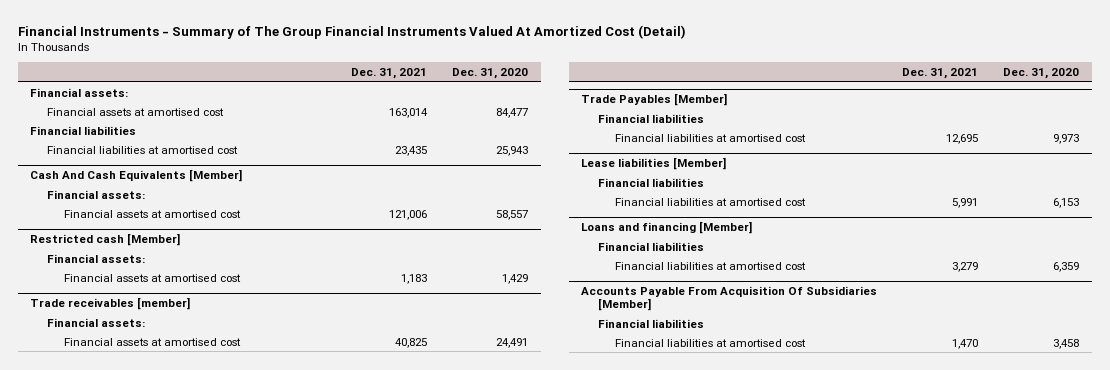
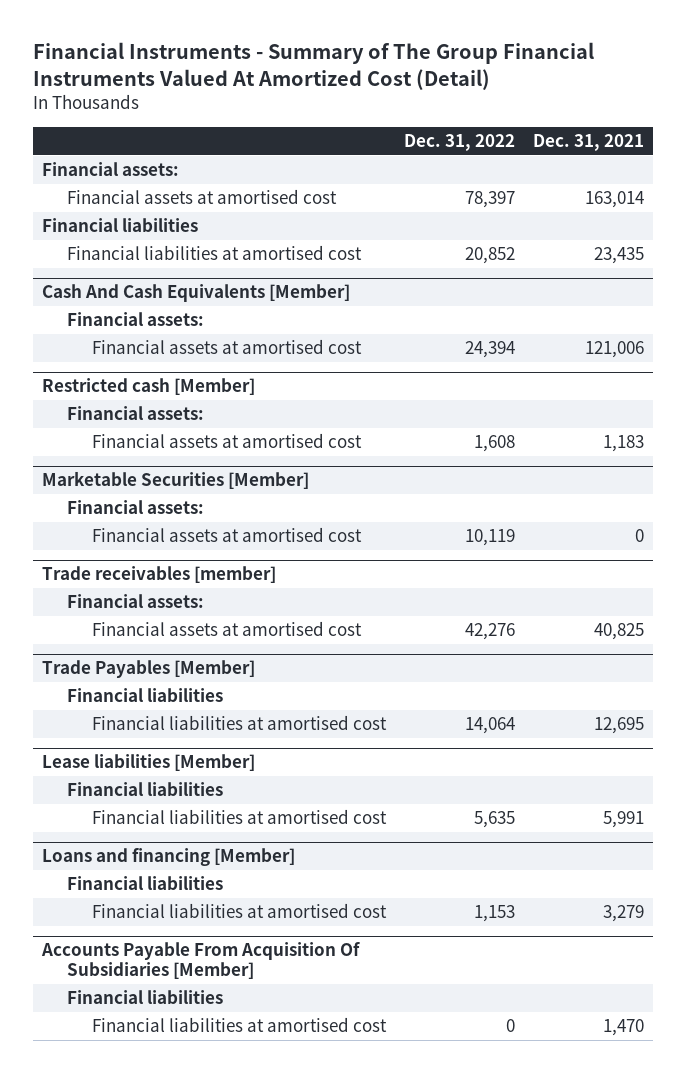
[452,68,529,80] Dec. 31, 2020 -> none
none -> [404,133,516,151] Dec. 31, 2022
none -> [41,471,309,490] Marketable Securities [Member]
none -> [66,500,204,515] Financial assets:
none -> [92,527,363,543] Financial assets at amortised cost

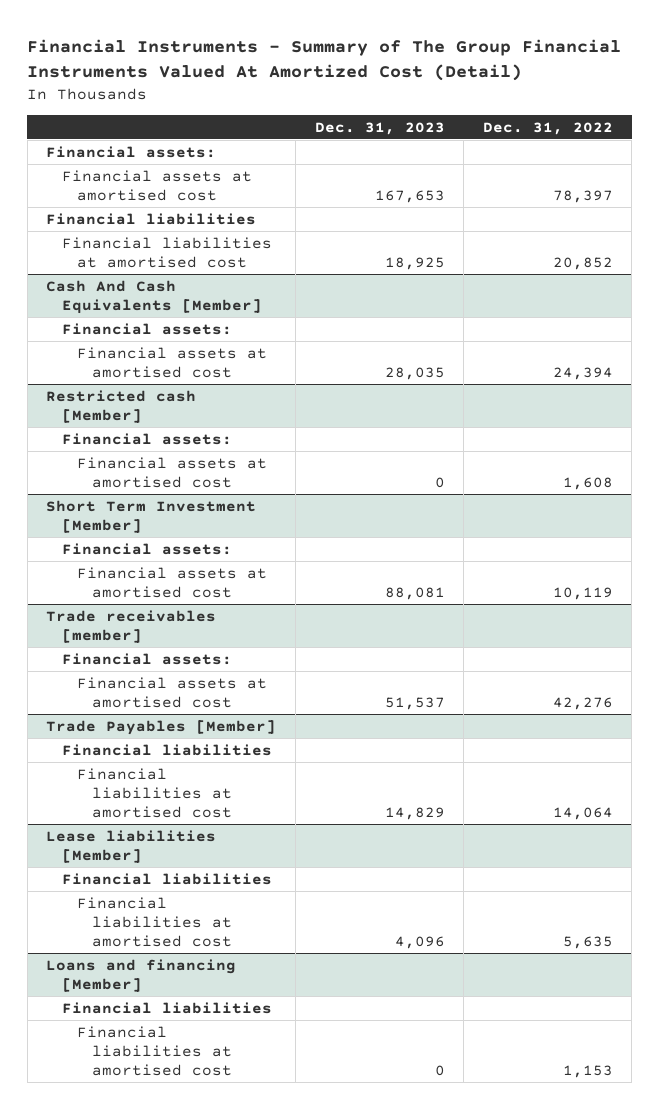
[532,133,644,151] Dec. 31, 2021 -> none
none -> [314,121,445,135] Dec. 31, 2023
[41,471,309,490] Marketable Securities [Member] -> none
none -> [46,499,257,533] Short Term Investment [Member]
[40,942,360,980] Accounts Payable From Acquisition Of Subsidiaries [Member] -> none
[66,990,223,1005] Financial liabilities -> none
[92,1017,388,1033] Financial liabilities at amortised cost -> none

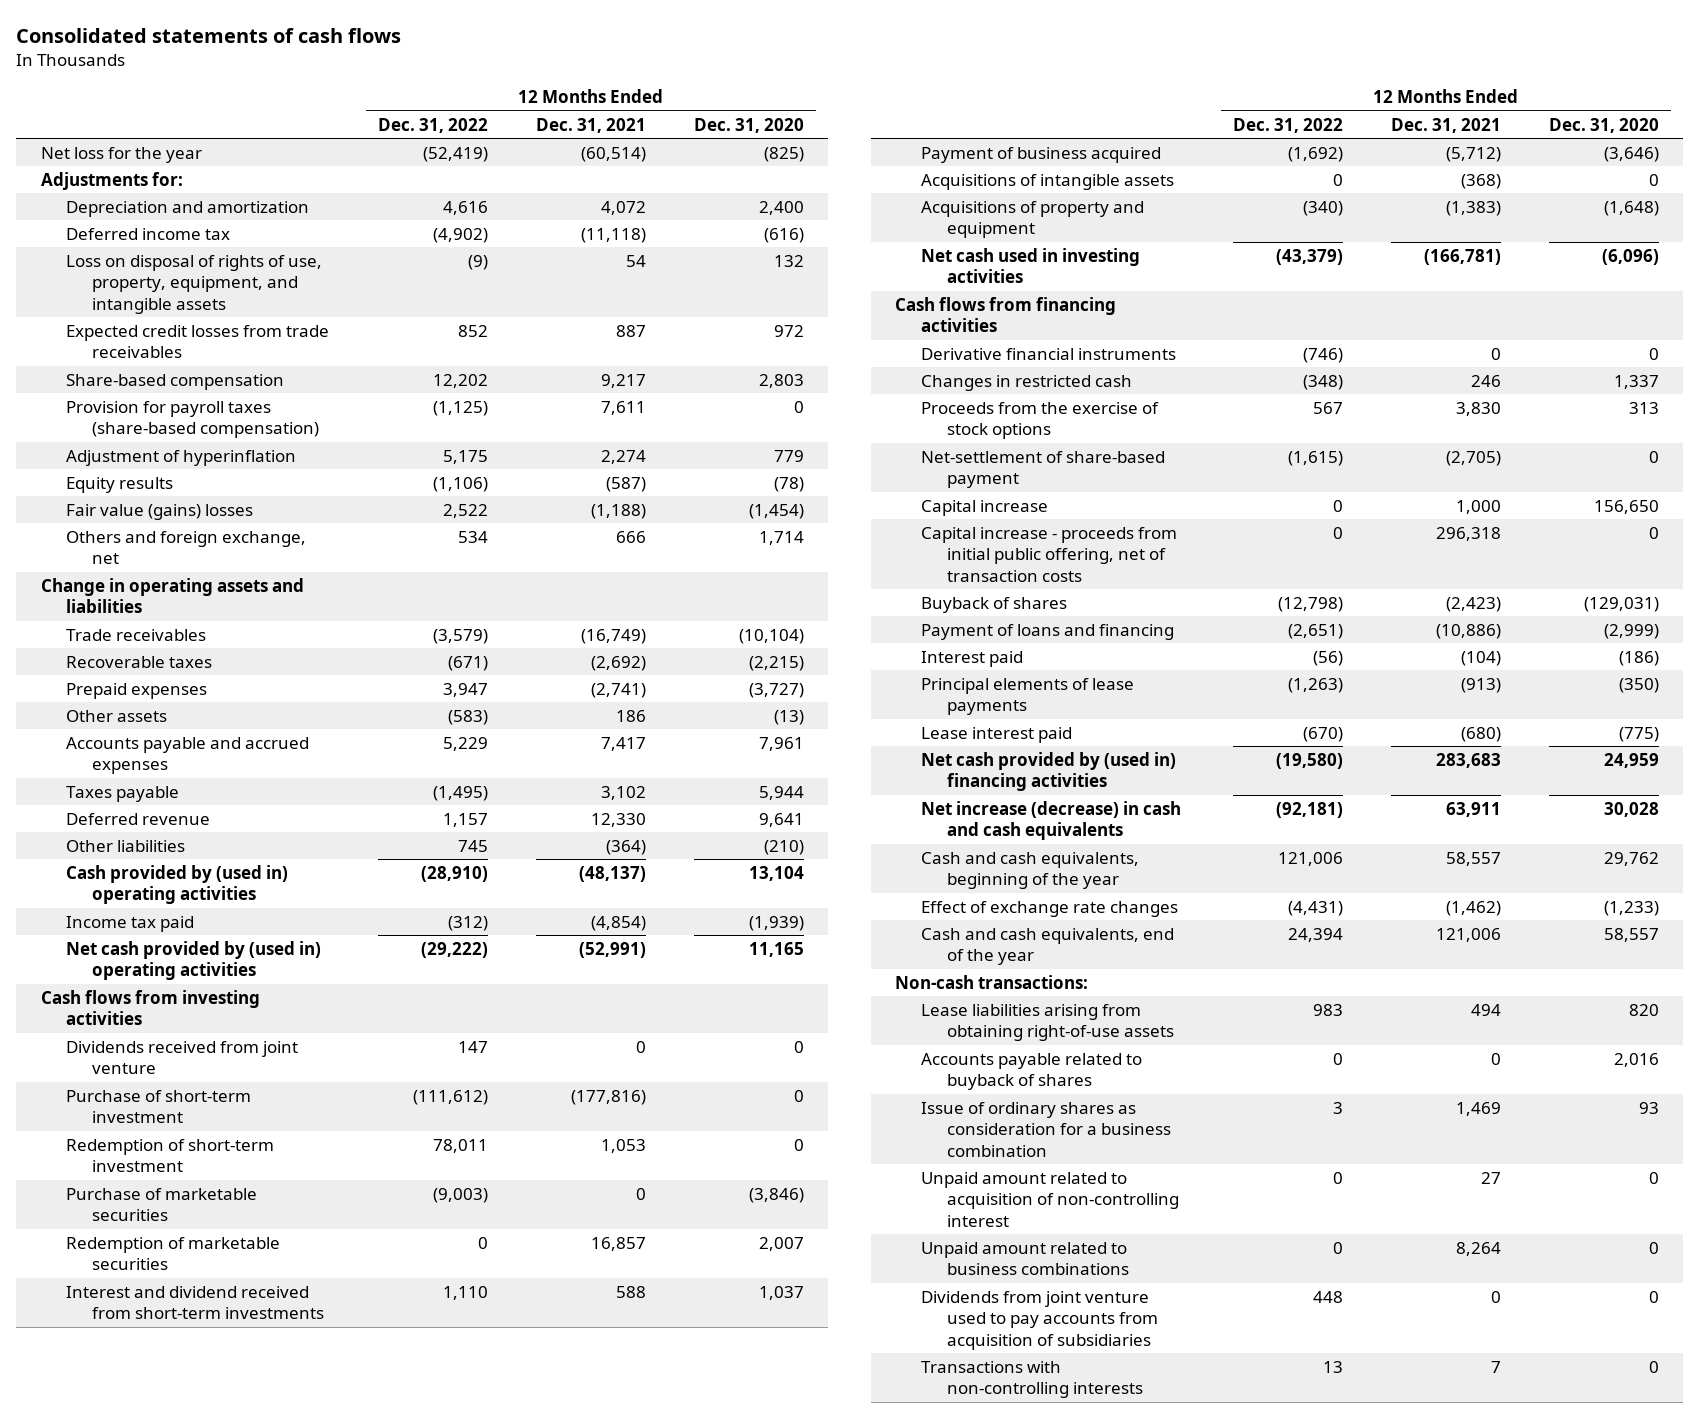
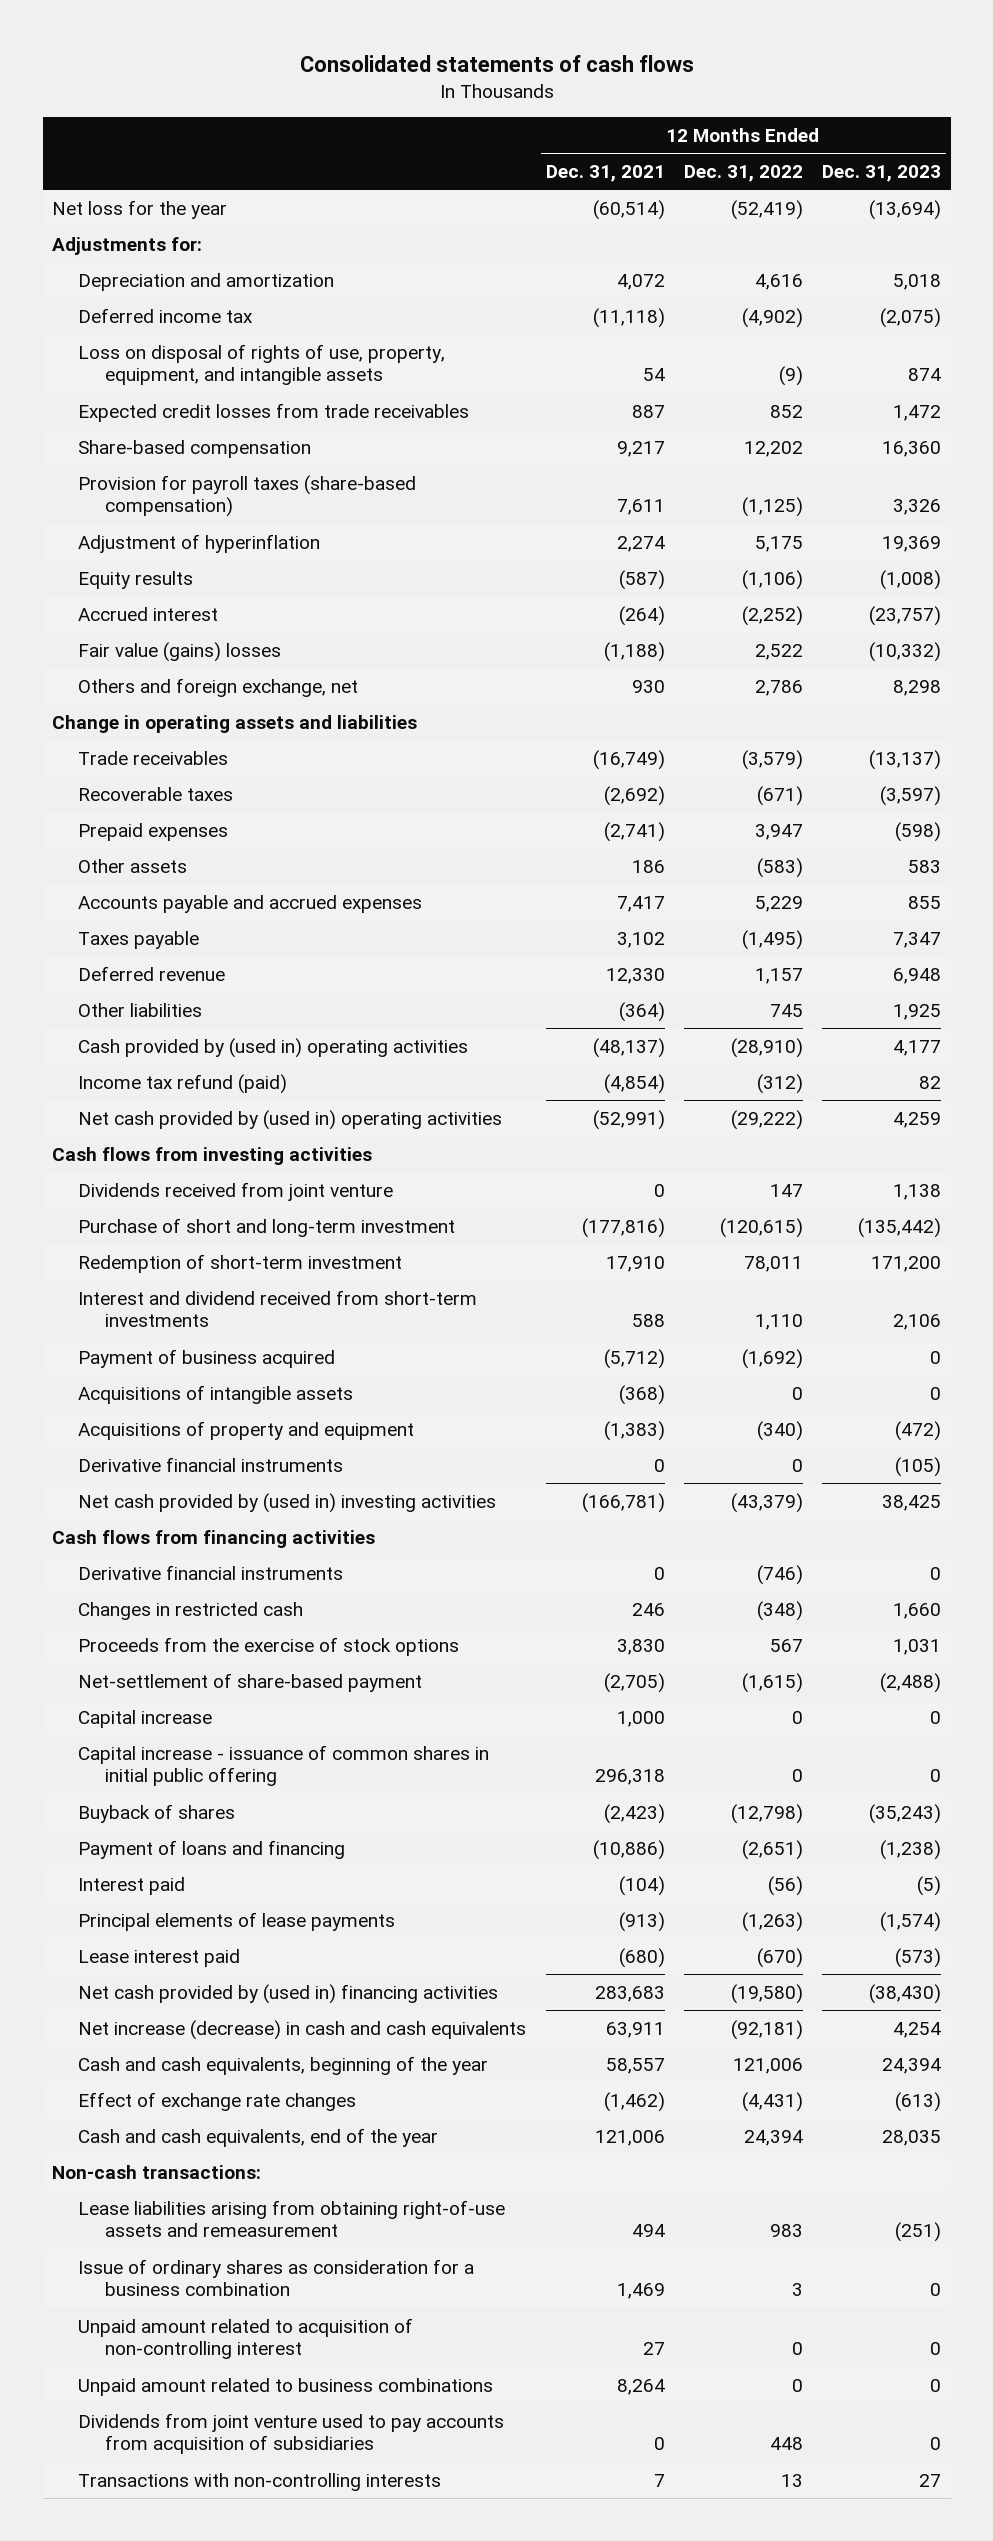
[694,117,805,133] Dec. 31, 2020 -> none
none -> [821,165,941,183] Dec. 31, 2023
none -> [78,606,219,621] Accrued interest
[457,530,488,543] 534 -> [754,679,803,696] 2,786
[615,530,646,543] 666 -> [631,679,665,693] 930
[66,915,195,932] Income tax paid -> [78,1073,288,1094] Income tax refund (paid)
[66,1187,258,1222] Purchase of marketable securities -> none
[66,1236,281,1271] Redemption of marketable securities -> none
[66,1089,252,1124] Purchase of short-term investment -> [78,1217,456,1237] Purchase of short and long-term investment
[412,1089,488,1105] (111,612) -> [719,1217,803,1238] (120,615)
[600,1138,646,1153] 1,053 -> [605,1255,665,1272] 17,910
none -> [78,1456,344,1472] Derivative financial instruments
[921,247,1141,284] Net cash used in investing activities -> [78,1492,497,1513] Net cash provided by (used in) investing activities
[921,526,1178,582] Capital increase - proceeds from initial public offering, net of transaction costs -> [78,1744,490,1787] Capital increase - issuance of common shares in initial public offering
[921,1052,1143,1091] Accounts payable related to buyback of shares -> none
[921,1003,1175,1042] Lease liabilities arising from obtaining right-of-use assets -> [78,2199,506,2238] Lease liabilities arising from obtaining right-of-use assets and remeasurement

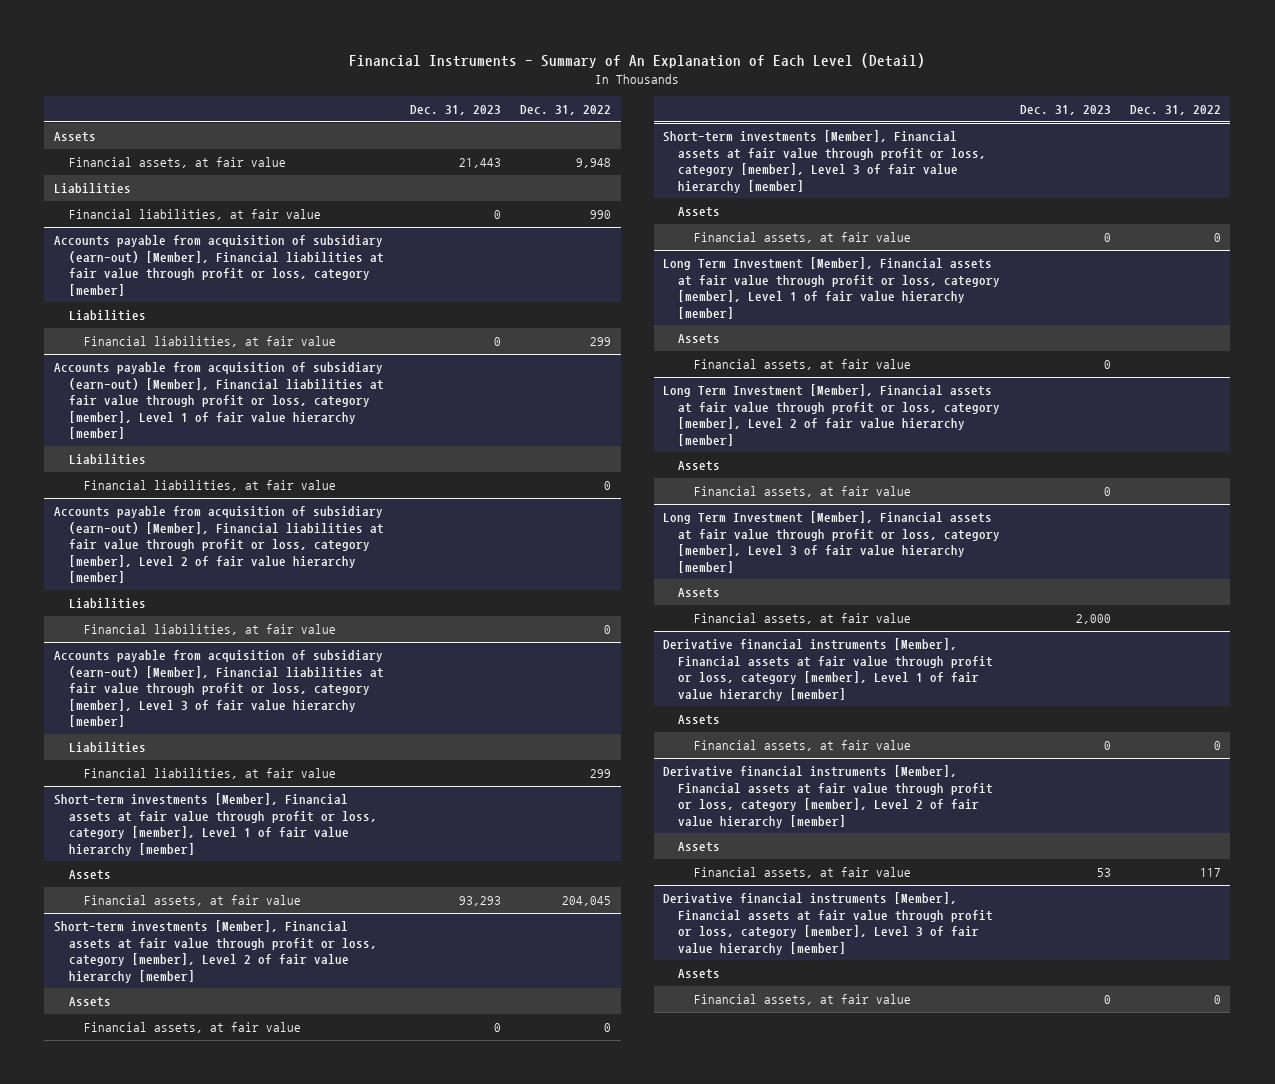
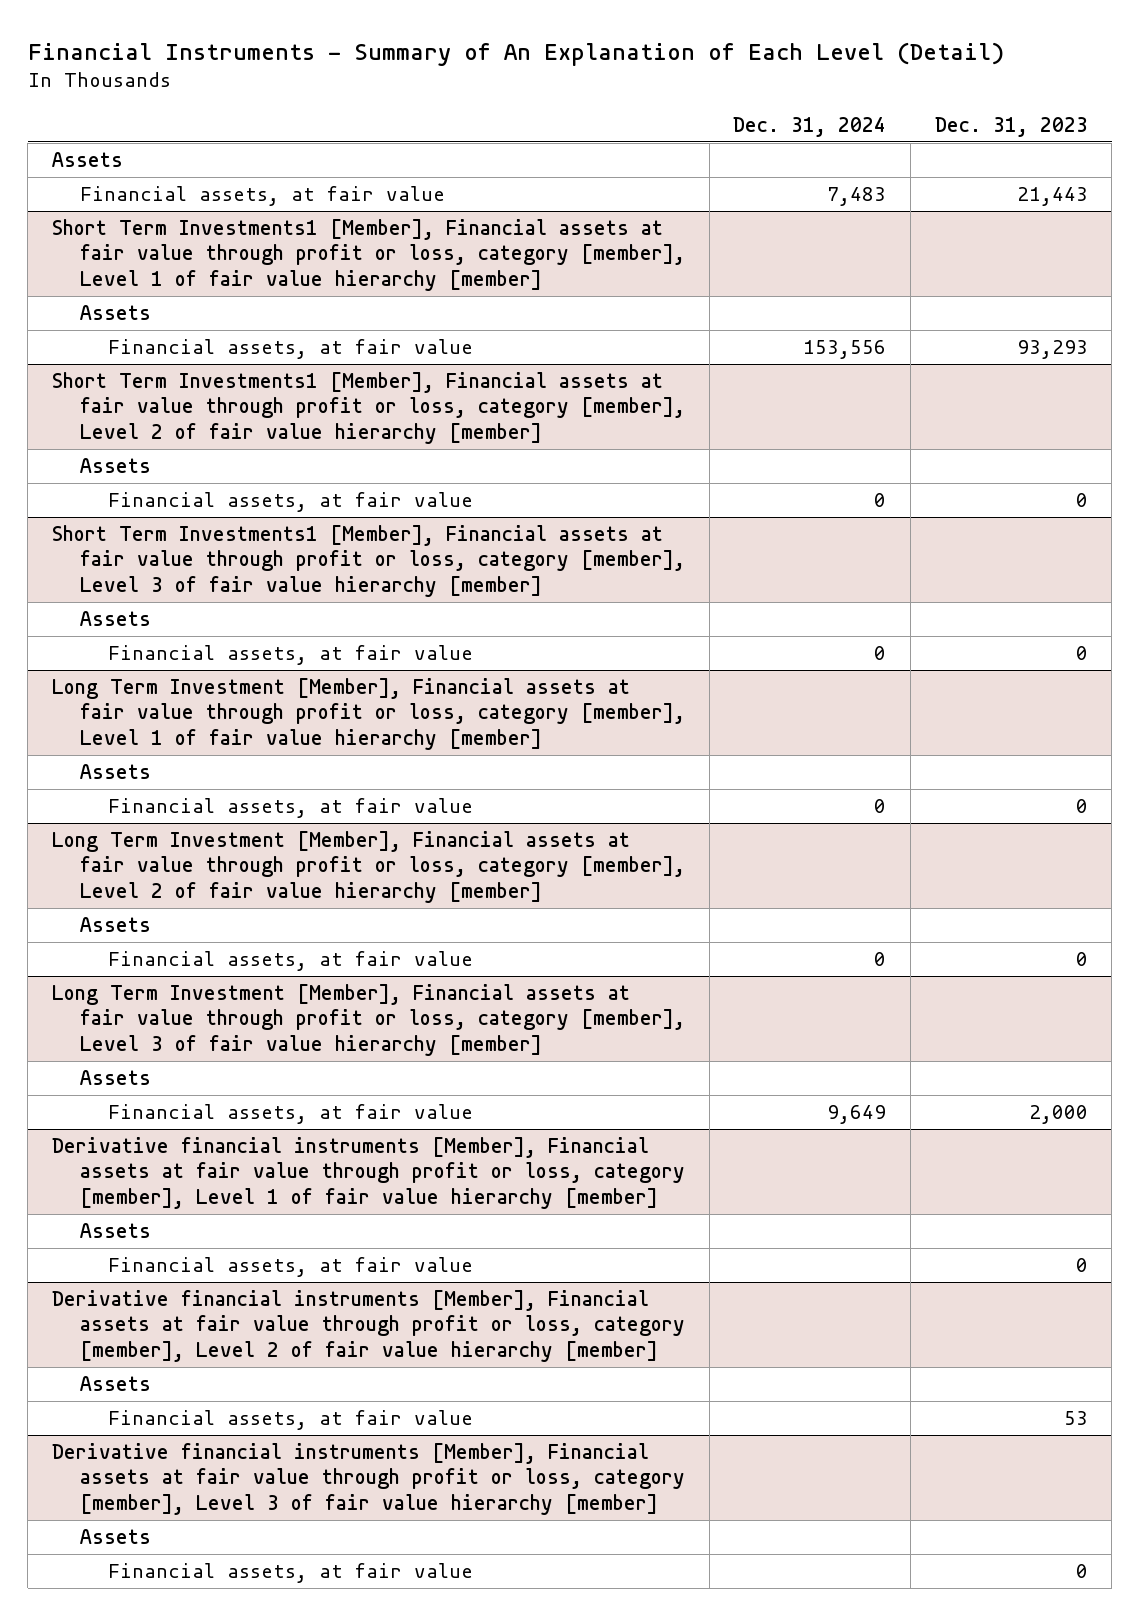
[520,104,612,115] Dec. 31, 2022 -> none
none -> [733,116,887,137] Dec. 31, 2024
[54,183,132,195] Liabilities -> none
[69,209,322,221] Financial liabilities, at fair value -> none
[54,235,385,296] Accounts payable from acquisition of subsidiary (earn-out) [Member], Financial liabilities at fair value through profit or loss, category [member] -> none
[69,310,147,322] Liabilities -> none
[84,336,337,348] Financial liabilities, at fair value -> none
[54,362,385,440] Accounts payable from acquisition of subsidiary (earn-out) [Member], Financial liabilities at fair value through profit or loss, category [member], Level 1 of fair value hierarchy [member] -> none
[69,454,147,466] Liabilities -> none
[84,480,337,492] Financial liabilities, at fair value -> none
[54,506,385,584] Accounts payable from acquisition of subsidiary (earn-out) [Member], Financial liabilities at fair value through profit or loss, category [member], Level 2 of fair value hierarchy [member] -> none
[69,598,147,610] Liabilities -> none
[84,624,337,636] Financial liabilities, at fair value -> none
[54,650,385,728] Accounts payable from acquisition of subsidiary (earn-out) [Member], Financial liabilities at fair value through profit or loss, category [member], Level 3 of fair value hierarchy [member] -> none
[69,742,147,754] Liabilities -> none
[84,768,337,780] Financial liabilities, at fair value -> none
[54,793,378,856] Short-term investments [Member], Financial assets at fair value through profit or loss, category [member], Level 1 of fair value hierarchy [member] -> [52,218,686,291] Short Term Investments1 [Member], Financial assets at fair value through profit or loss, category [member], Level 1 of fair value hierarchy [member]
[54,920,378,983] Short-term investments [Member], Financial assets at fair value through profit or loss, category [member], Level 2 of fair value hierarchy [member] -> [52,371,686,444] Short Term Investments1 [Member], Financial assets at fair value through profit or loss, category [member], Level 2 of fair value hierarchy [member]
[663,130,987,193] Short-term investments [Member], Financial assets at fair value through profit or loss, category [member], Level 3 of fair value hierarchy [member] -> [52,524,686,597] Short Term Investments1 [Member], Financial assets at fair value through profit or loss, category [member], Level 3 of fair value hierarchy [member]

